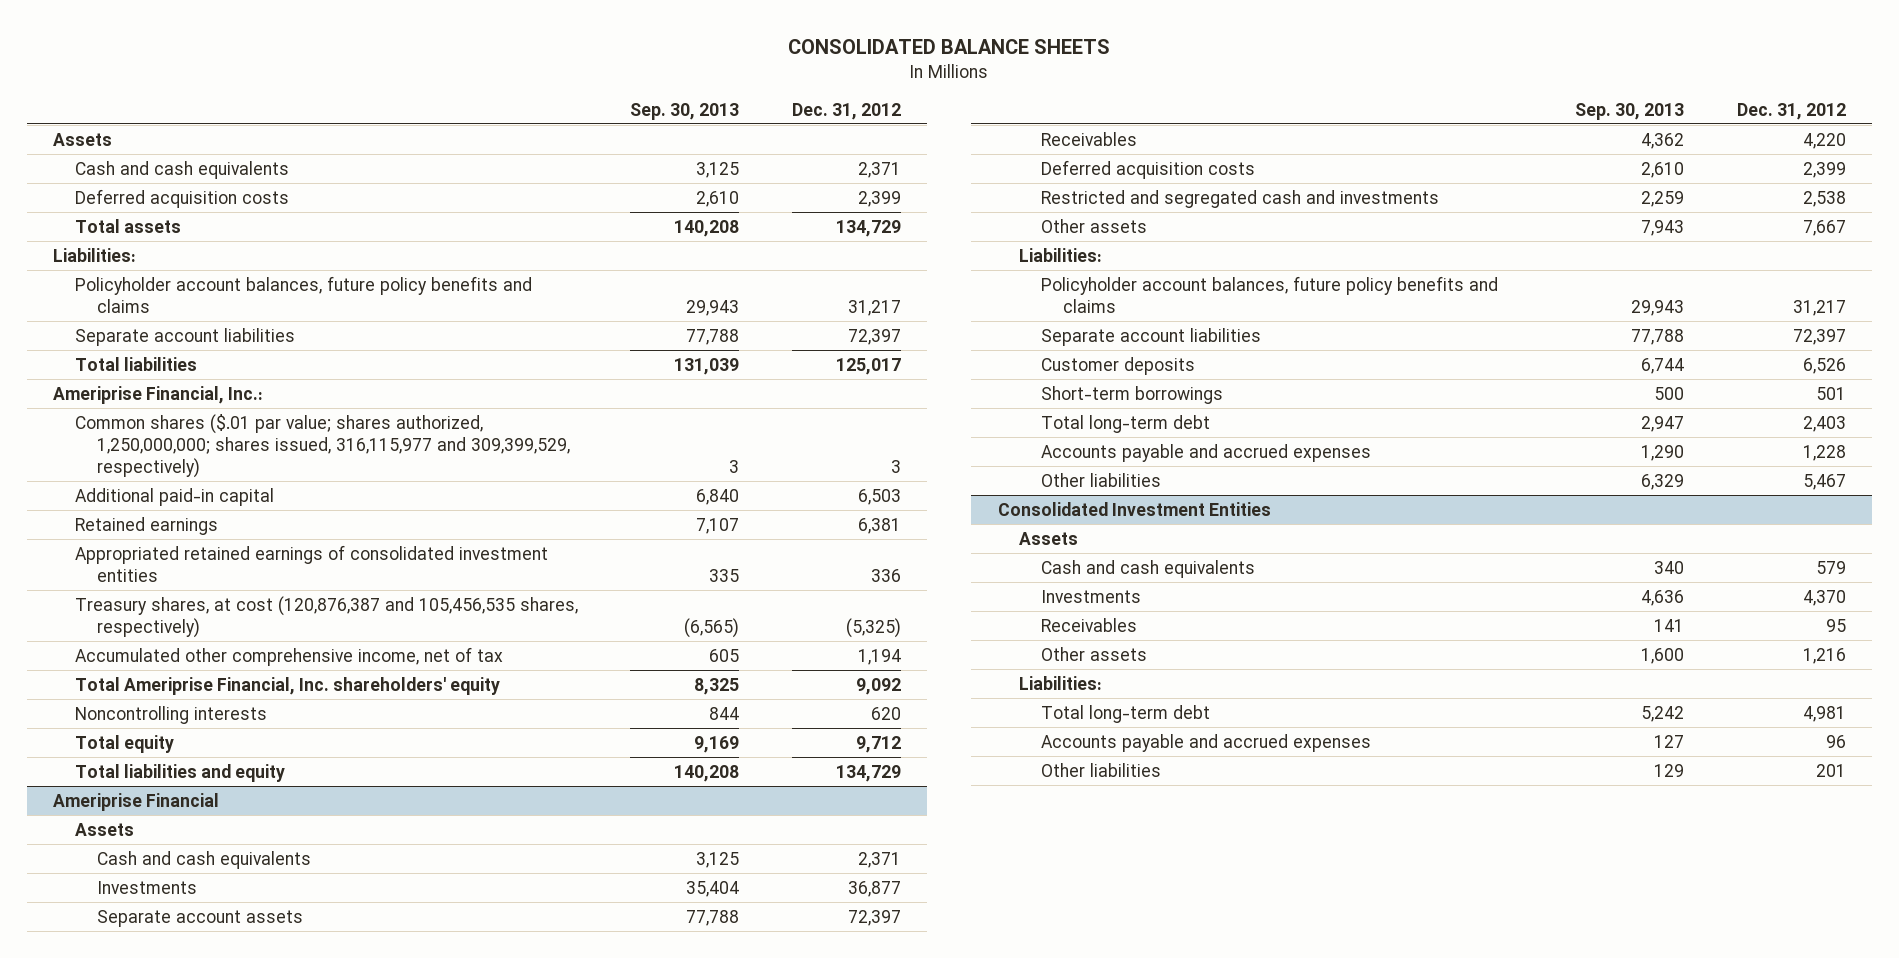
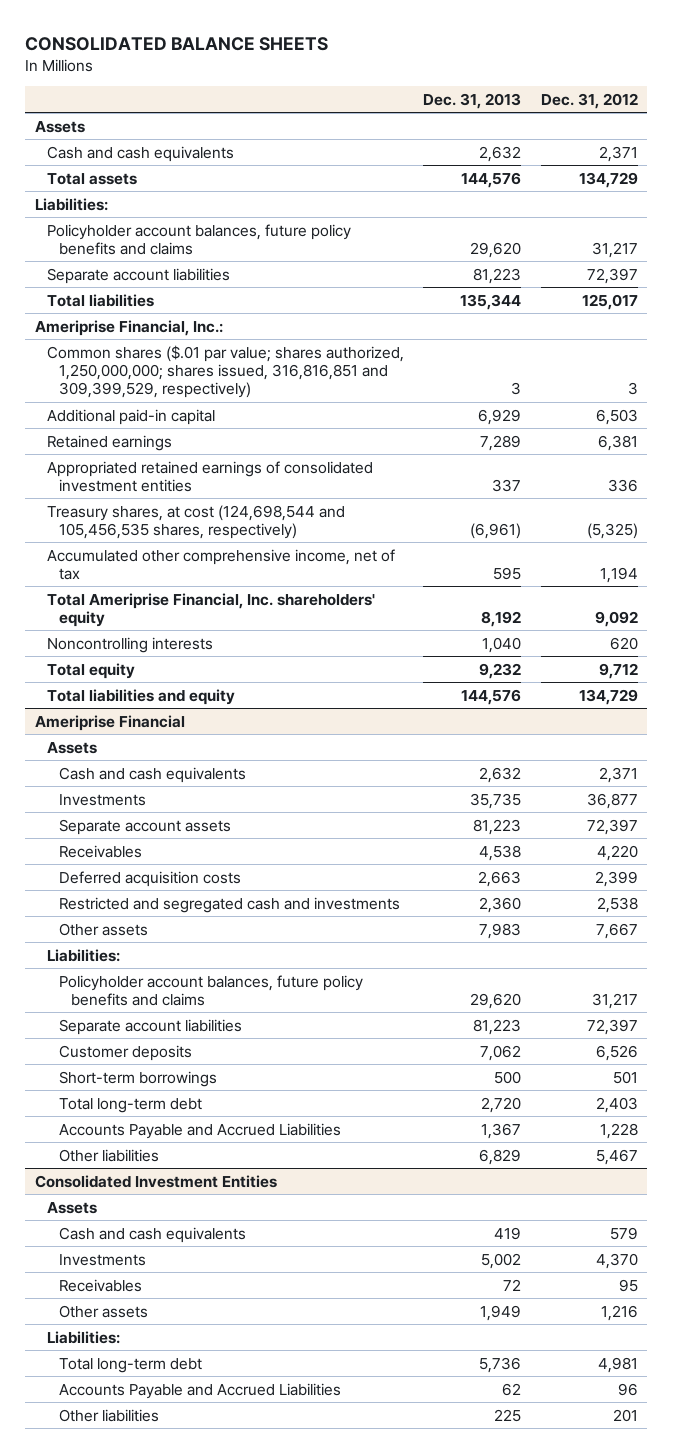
[630,102,740,120] Sep. 30, 2013 -> none
none -> [423,92,522,109] Dec. 31, 2013
[74,188,289,208] Deferred acquisition costs -> none
[74,413,570,479] Common shares ($.01 par value; shares authorized, 1,250,000,000; shares issued, 316,115,977 and 309,399,529, respectively) -> [46,344,404,399] Common shares ($.01 par value; shares authorized, 1,250,000,000; shares issued, 316,816,851 and 309,399,529, respectively)
[74,595,578,638] Treasury shares, at cost (120,876,387 and 105,456,535 shares, respectively) -> [46,504,345,539] Treasury shares, at cost (124,698,544 and 105,456,535 shares, respectively)
[1041,443,1372,462] Accounts payable and accrued expenses -> [58,1122,341,1139] Accounts Payable and Accrued Liabilities
[1041,733,1372,752] Accounts payable and accrued expenses -> [58,1382,341,1399] Accounts Payable and Accrued Liabilities

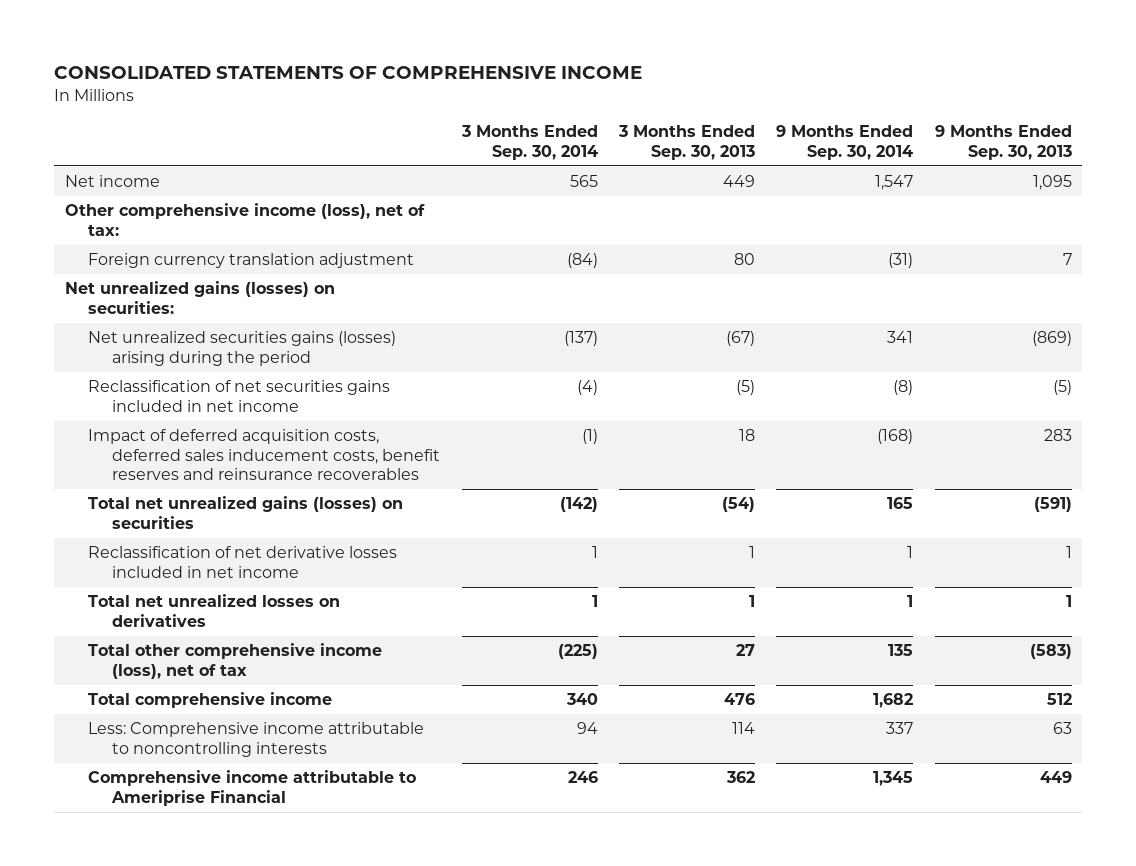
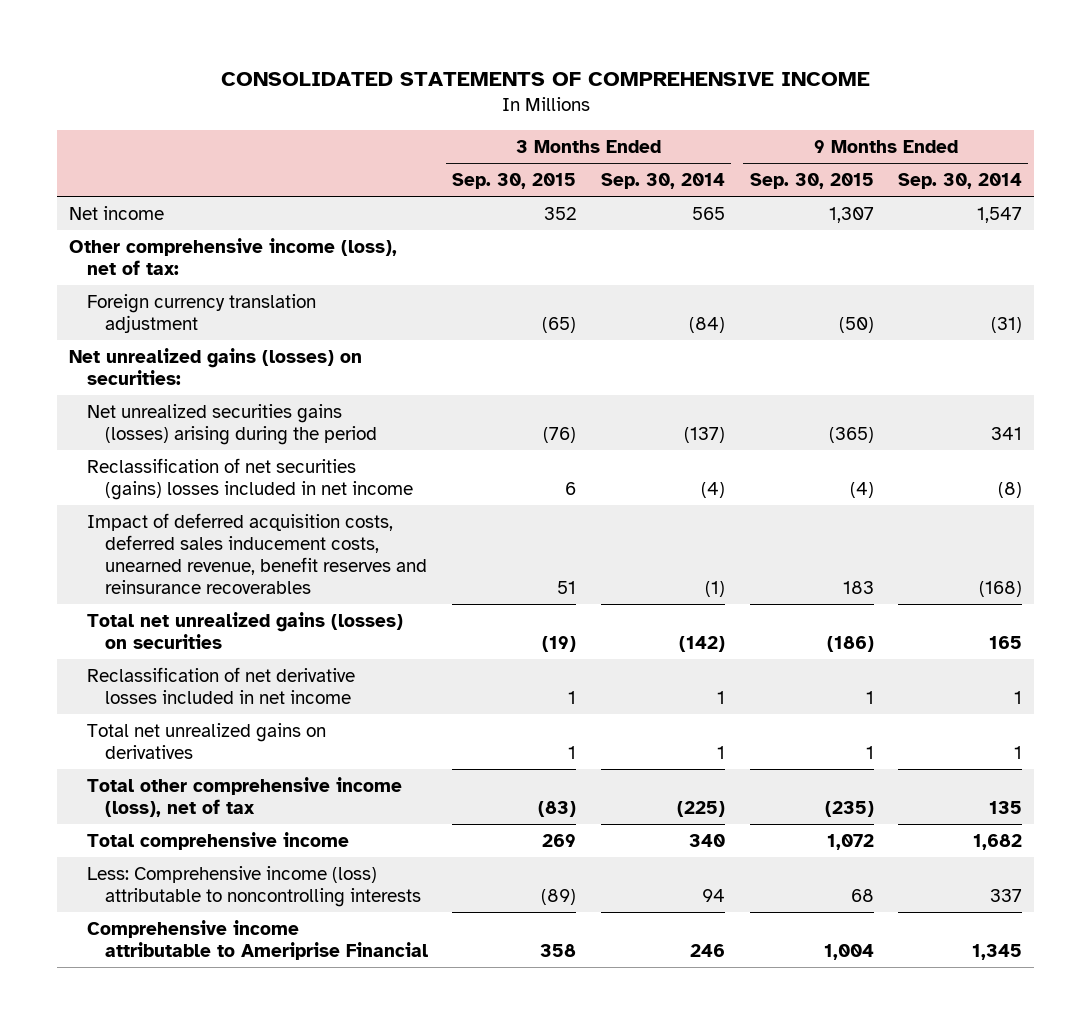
[617,125,755,160] 3 Months Ended Sep. 30, 2013 -> none
[934,125,1072,160] 9 Months Ended Sep. 30, 2013 -> none
none -> [452,172,577,189] Sep. 30, 2015
none -> [749,172,874,189] Sep. 30, 2015
[88,380,391,412] Reclassification of net securities gains included in net income -> [86,457,413,500] Reclassification of net securities (gains) losses included in net income
[88,429,441,480] Impact of deferred acquisition costs, deferred sales inducement costs, benefit reserves and reinsurance recoverables -> [86,512,427,594] Impact of deferred acquisition costs, deferred sales inducement costs, unearned revenue, benefit reserves and reinsurance recoverables
[88,594,341,627] Total net unrealized losses on derivatives -> [86,722,326,759] Total net unrealized gains on derivatives
[88,722,425,757] Less: Comprehensive income attributable to noncontrolling interests -> [86,865,421,907] Less: Comprehensive income (loss) attributable to noncontrolling interests

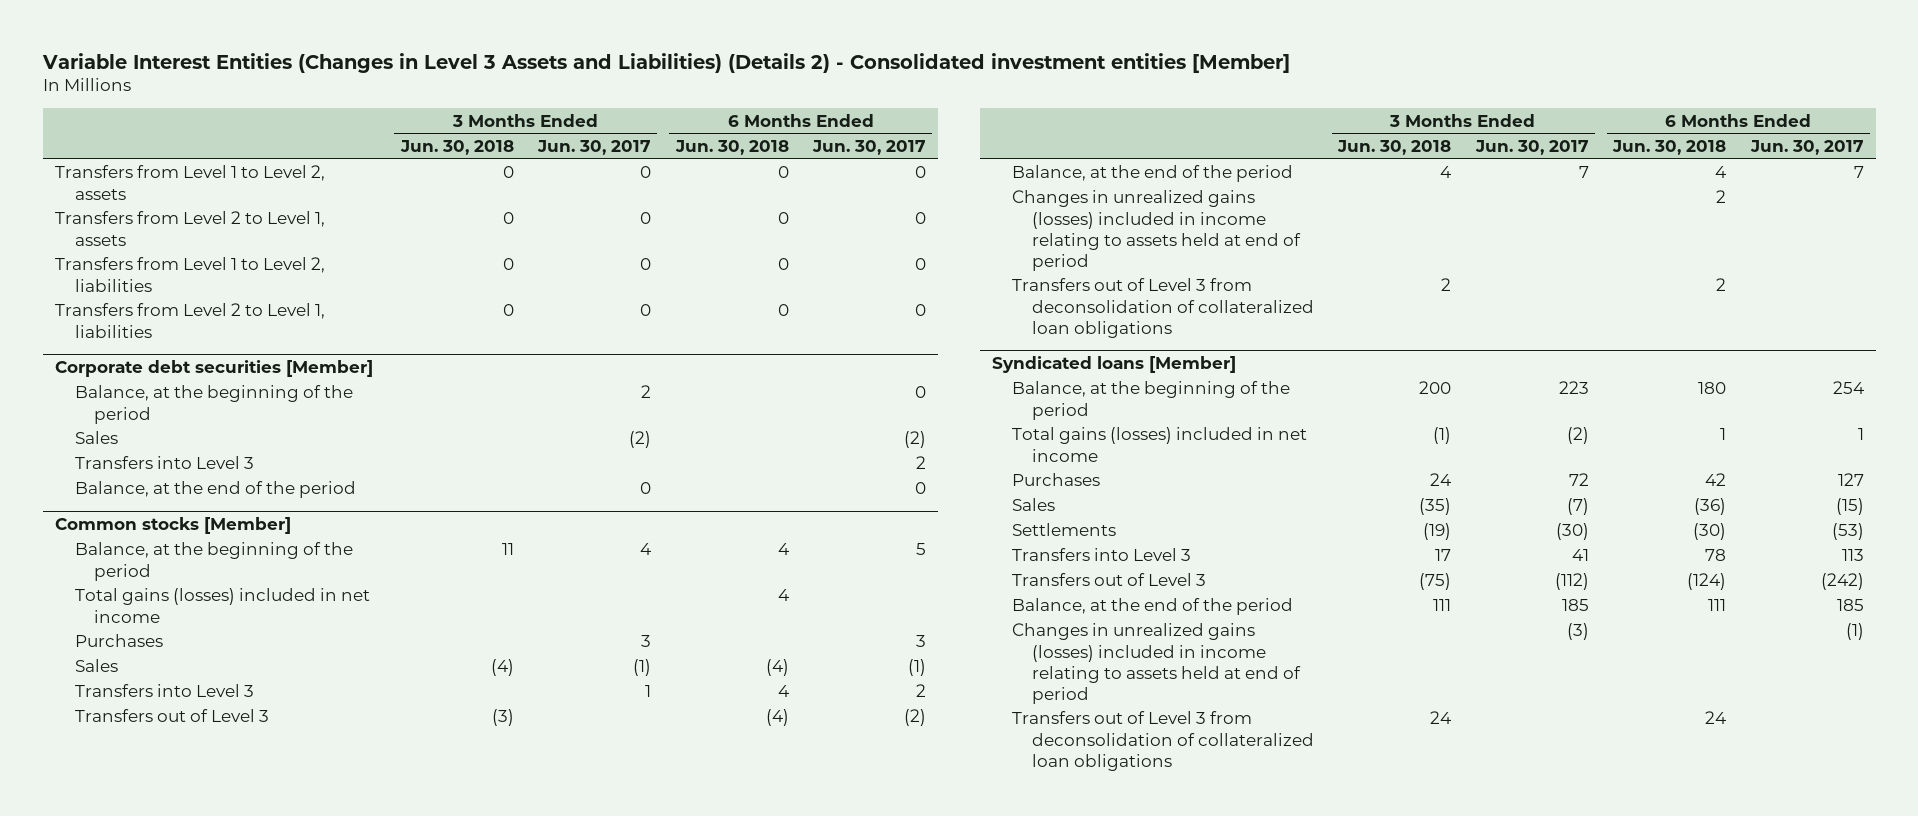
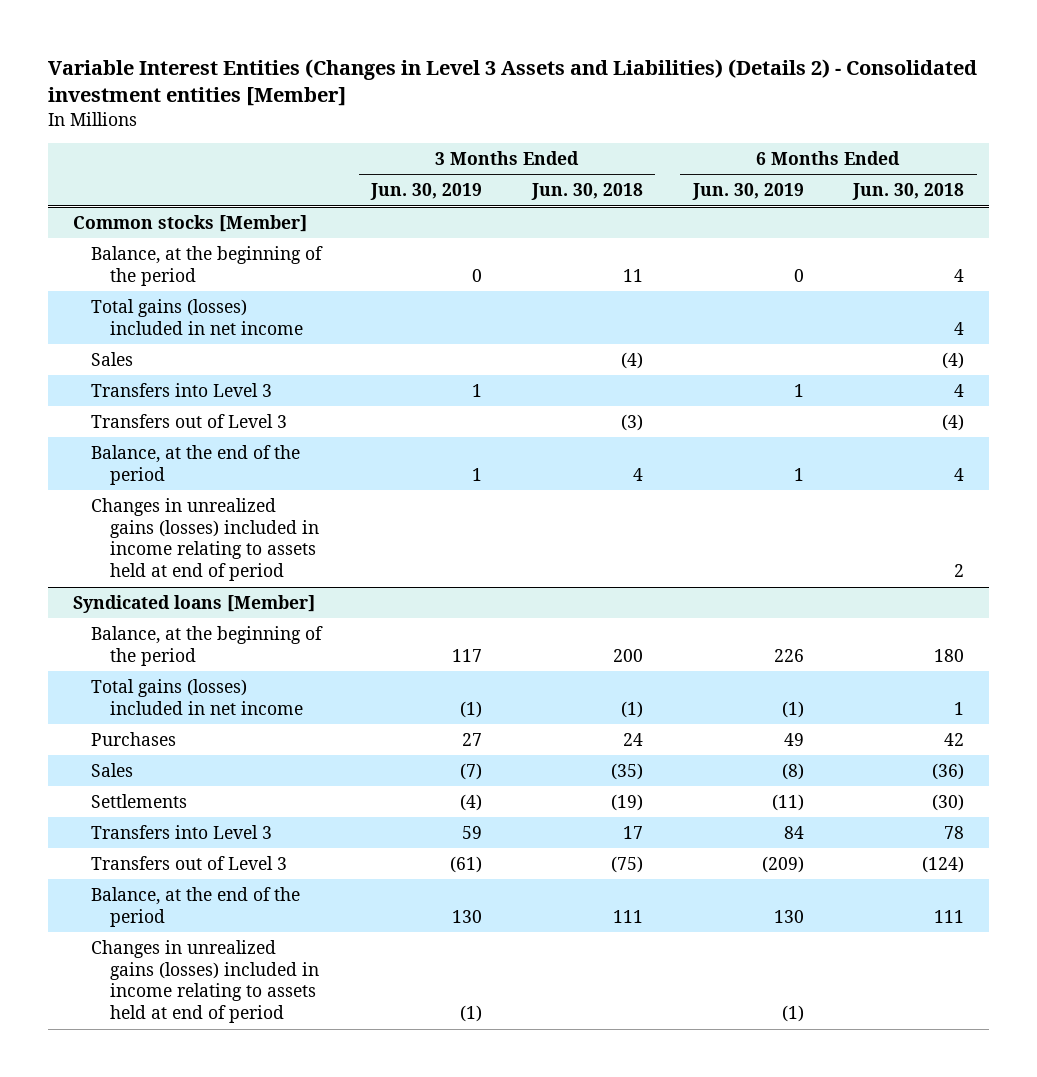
[537,139,652,155] Jun. 30, 2017 -> none
[812,139,927,155] Jun. 30, 2017 -> none
none -> [370,183,483,201] Jun. 30, 2019
none -> [691,183,804,201] Jun. 30, 2019
[54,165,325,200] Transfers from Level 1 to Level 2, assets -> none
[54,211,325,246] Transfers from Level 2 to Level 1, assets -> none
[54,257,325,292] Transfers from Level 1 to Level 2, liabilities -> none
[54,303,325,338] Transfers from Level 2 to Level 1, liabilities -> none
[54,360,373,378] Corporate debt securities [Member] -> none
[74,385,353,424] Balance, at the beginning of the period -> none
[74,431,118,445] Sales -> none
[74,456,254,470] Transfers into Level 3 -> none
[74,481,356,499] Balance, at the end of the period -> none
[74,634,163,648] Purchases -> none
[1012,278,1314,338] Transfers out of Level 3 from deconsolidation of collateralized loan obligations -> none
[1012,711,1314,771] Transfers out of Level 3 from deconsolidation of collateralized loan obligations -> none

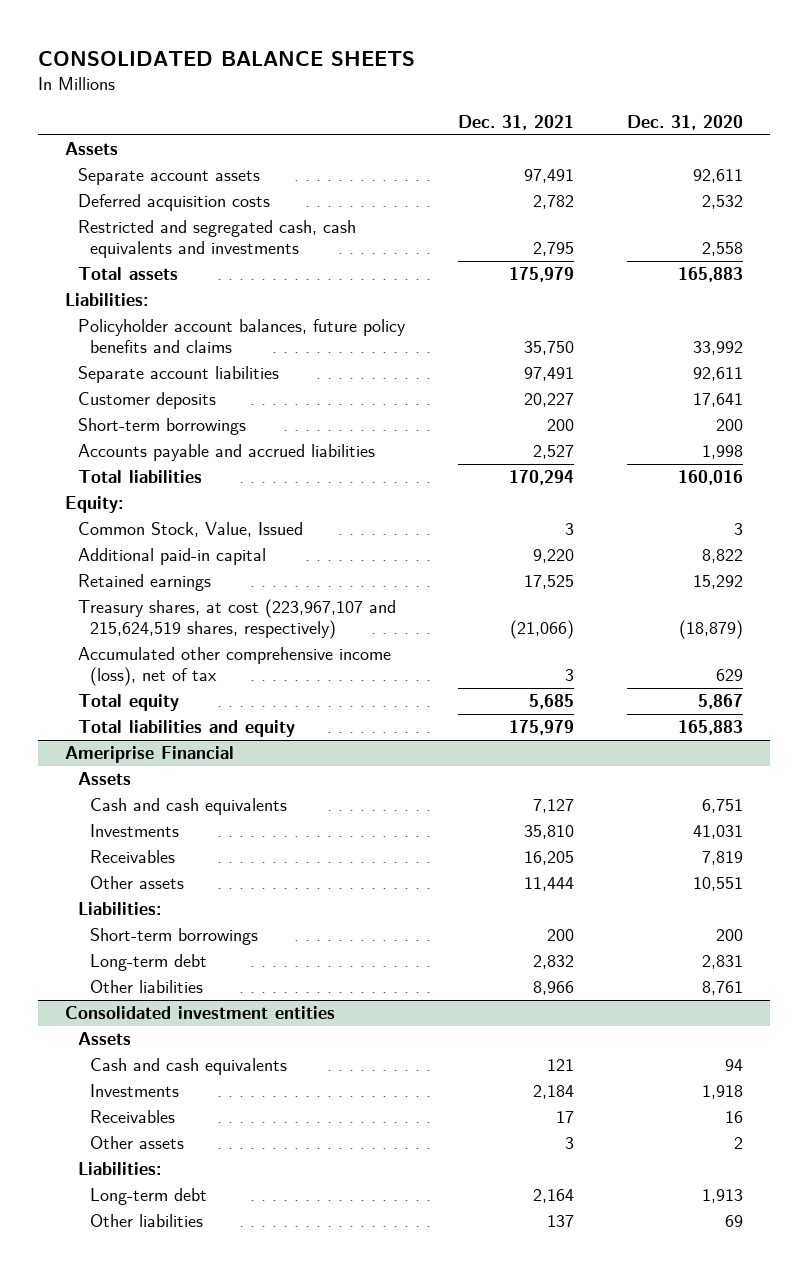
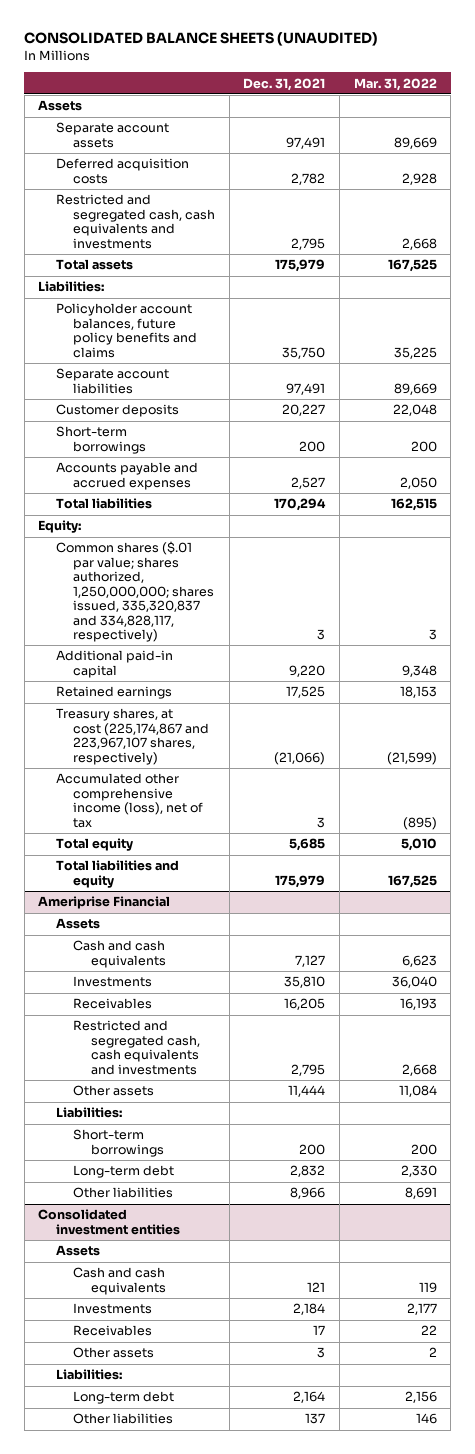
[37,50,415,66] CONSOLIDATED BALANCE SHEETS -> [24,32,379,47] CONSOLIDATED BALANCE SHEETS (UNAUDITED)
[627,115,744,131] Dec. 31, 2020 -> none
none -> [353,77,437,91] Mar. 31, 2022
[77,444,375,462] Accounts payable and accrued liabilities -> [55,462,198,490] Accounts payable and accrued expenses
[77,522,303,538] Common Stock, Value, Issued -> [55,541,215,642] Common shares ($.01 par value; shares authorized, 1,250,000,000; shares issued, 335,320,837 and 334,828,117, respectively)
[77,599,396,640] Treasury shares, at cost (223,967,107 and 215,624,519 shares, respectively) -> [55,708,210,765] Treasury shares, at cost (225,174,867 and 223,967,107 shares, respectively)
none -> [73,1020,200,1075] Restricted and segregated cash, cash equivalents and investments

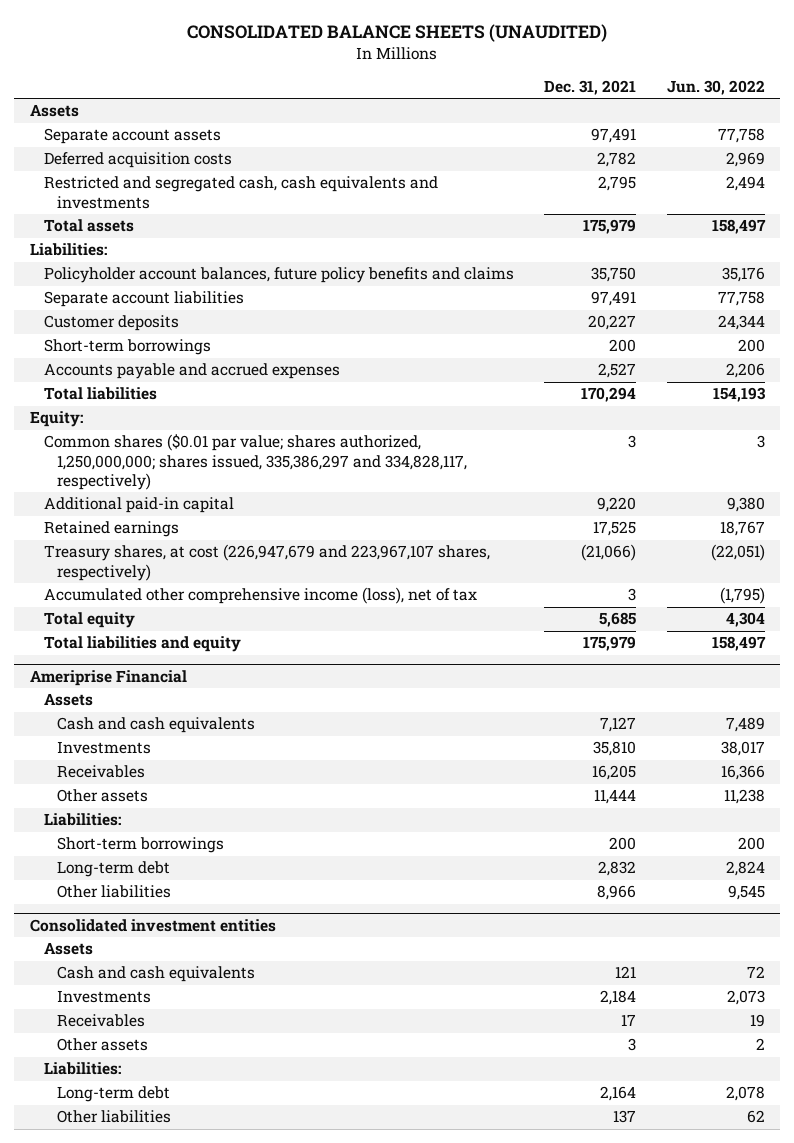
[353,77,437,91] Mar. 31, 2022 -> none
none -> [666,79,765,95] Jun. 30, 2022
[55,541,215,642] Common shares ($.01 par value; shares authorized, 1,250,000,000; shares issued, 335,320,837 and 334,828,117, respectively) -> [43,434,468,491] Common shares ($0.01 par value; shares authorized, 1,250,000,000; shares issued, 335,386,297 and 334,828,117, respectively)
[55,708,210,765] Treasury shares, at cost (225,174,867 and 223,967,107 shares, respectively) -> [43,544,490,581] Treasury shares, at cost (226,947,679 and 223,967,107 shares, respectively)
[73,1020,200,1075] Restricted and segregated cash, cash equivalents and investments -> none

